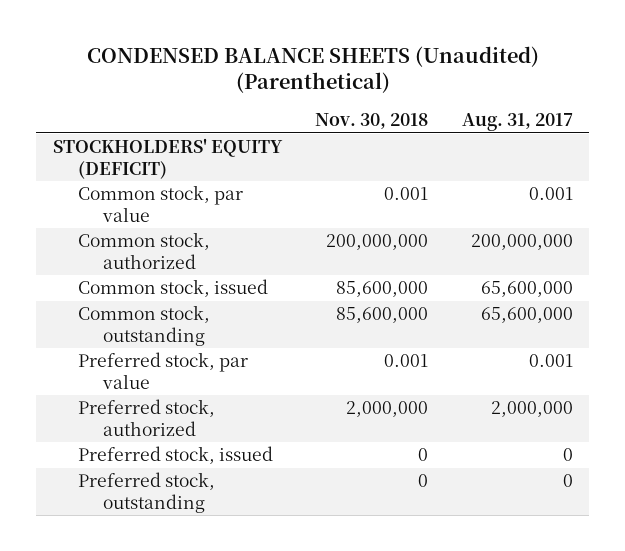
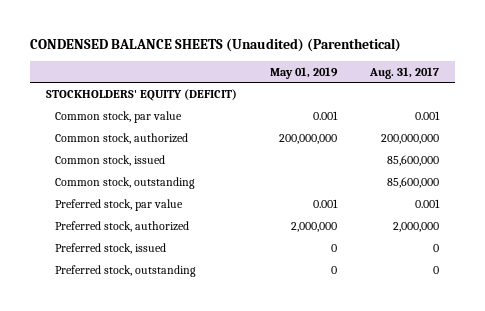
[315,113,429,130] Nov. 30, 2018 -> none
none -> [270,66,339,79] May 01, 2019
[480,281,573,298] 65,600,000 -> [387,154,440,166] 85,600,000
[480,307,573,324] 65,600,000 -> [387,176,440,188] 85,600,000

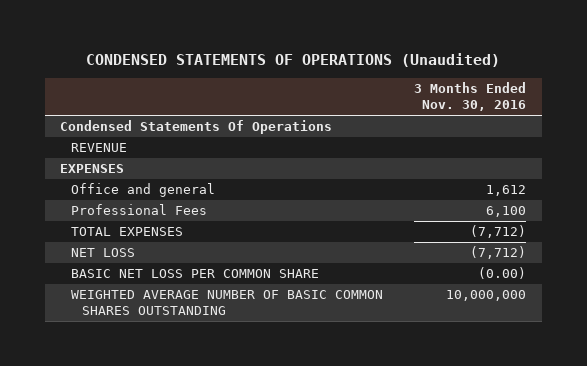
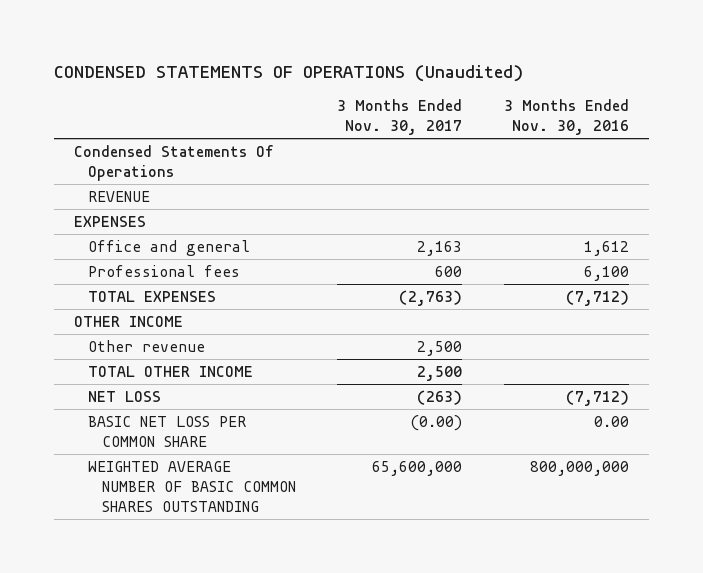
none -> [337,99,463,136] 3 Months Ended Nov. 30, 2017
[71,204,208,216] Professional Fees -> [88,264,241,277] Professional fees
none -> [74,315,184,327] OTHER INCOME
none -> [88,339,206,352] Other revenue
none -> [88,365,254,377] TOTAL OTHER INCOME
[478,267,527,280] (0.00) -> [593,415,629,427] 0.00
[446,290,527,302] 10,000,000 -> [529,460,629,476] 800,000,000

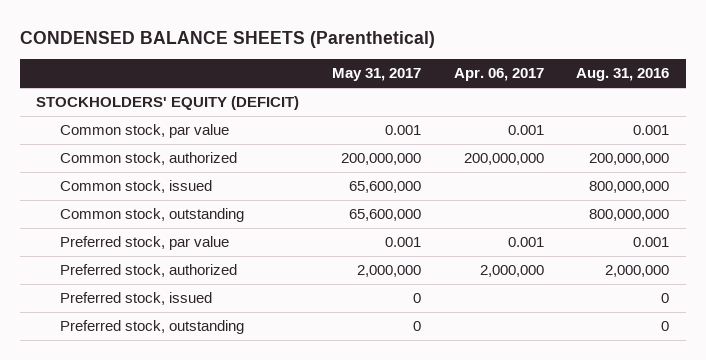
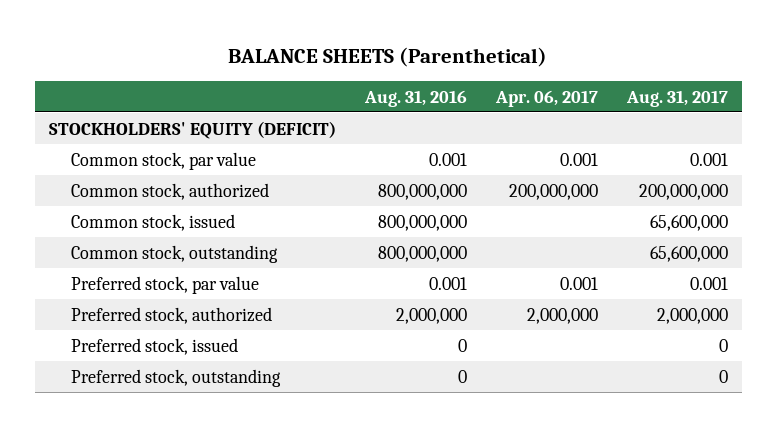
[20,30,436,48] CONDENSED BALANCE SHEETS (Parenthetical) -> [228,46,548,67] BALANCE SHEETS (Parenthetical)
[332,68,422,82] May 31, 2017 -> none
none -> [625,89,728,107] Aug. 31, 2017
[589,153,670,166] 200,000,000 -> [377,183,467,200] 800,000,000

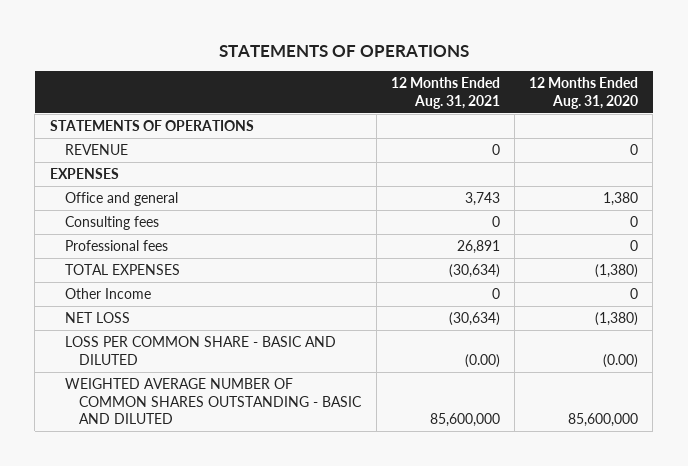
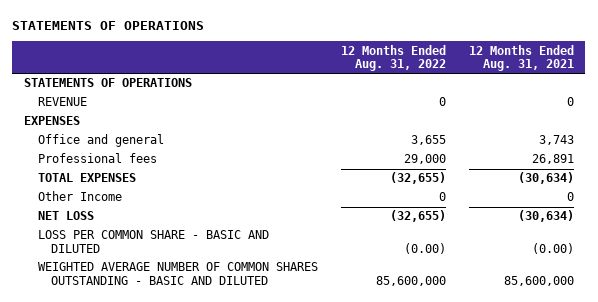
[528,77,638,109] 12 Months Ended Aug. 31, 2020 -> none
none -> [340,44,446,72] 12 Months Ended Aug. 31, 2022
[64,216,159,231] Consulting fees -> none

